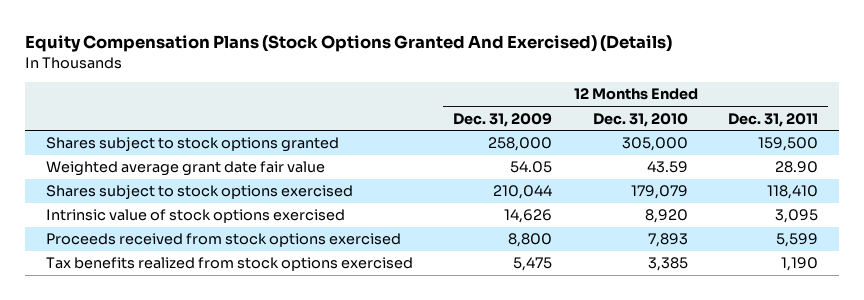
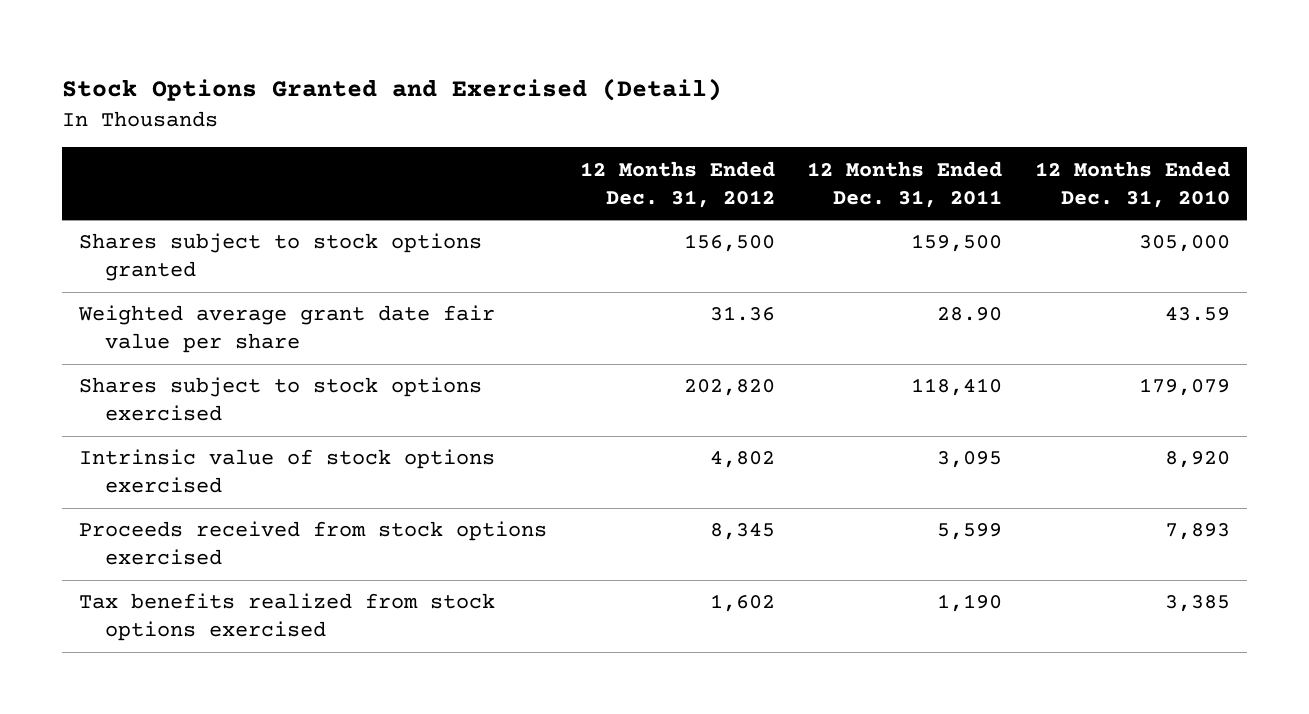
[25,34,673,52] Equity Compensation Plans (Stock Options Granted And Exercised) (Details) -> [62,78,723,102] Stock Options Granted and Exercised (Detail)
[453,112,553,127] Dec. 31, 2009 -> none
none -> [579,160,775,208] 12 Months Ended Dec. 31, 2012
[45,161,325,177] Weighted average grant date fair value -> [77,305,495,354] Weighted average grant date fair value per share

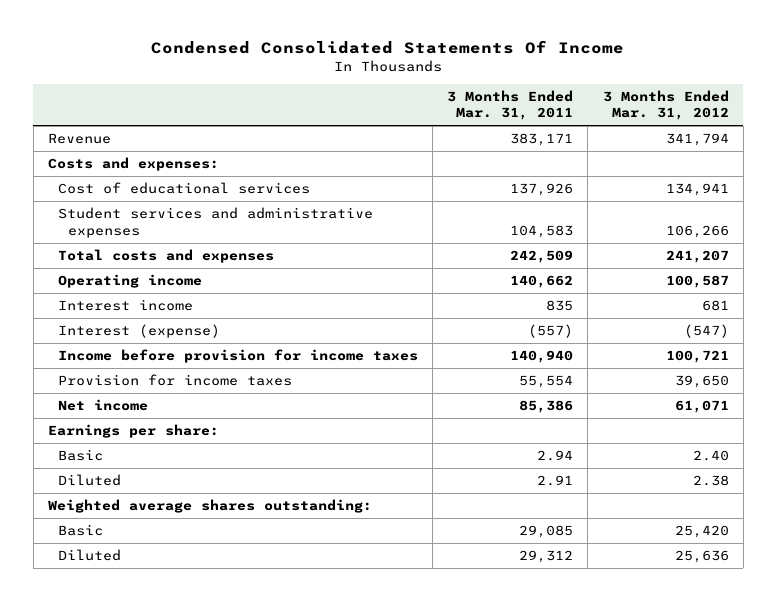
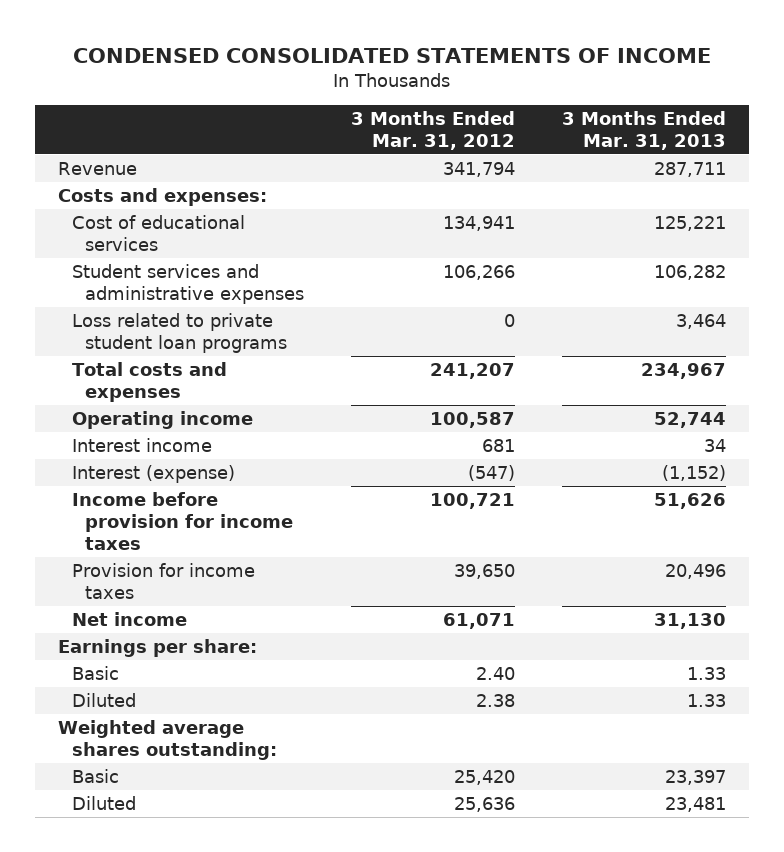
[151,40,625,55] Condensed Consolidated Statements Of Income -> [72,47,711,63] CONDENSED CONSOLIDATED STATEMENTS OF INCOME
[447,89,574,121] 3 Months Ended Mar. 31, 2011 -> none
none -> [561,110,726,150] 3 Months Ended Mar. 31, 2013
none -> [71,312,287,353] Loss related to private student loan programs

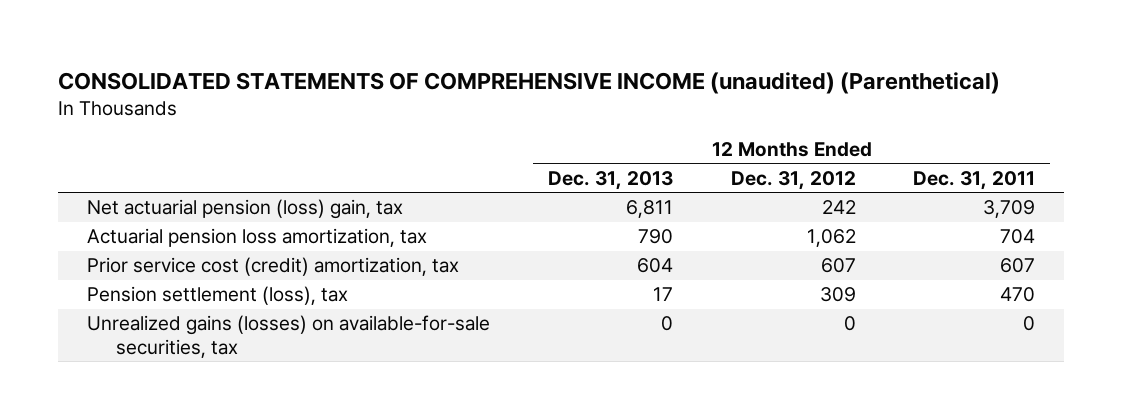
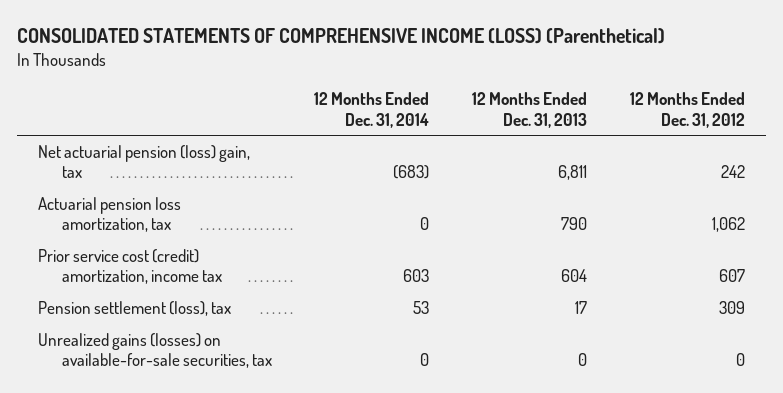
[58,71,1001,94] CONSOLIDATED STATEMENTS OF COMPREHENSIVE INCOME (unaudited) (Parenthetical) -> [16,28,665,45] CONSOLIDATED STATEMENTS OF COMPREHENSIVE INCOME (LOSS) (Parenthetical)
[913,171,1036,191] Dec. 31, 2011 -> none
none -> [314,92,430,128] 12 Months Ended Dec. 31, 2014
[87,257,460,277] Prior service cost (credit) amortization, tax -> [38,248,222,285] Prior service cost (credit) amortization, income tax

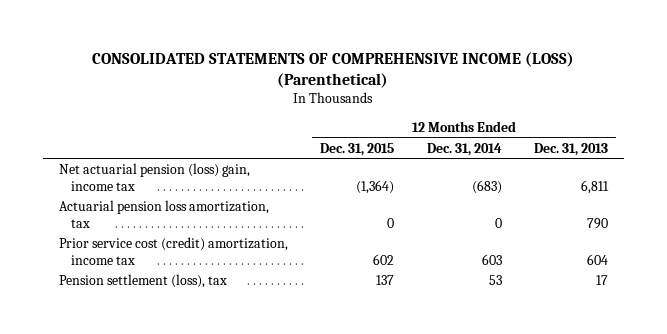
[629,92,745,128] 12 Months Ended Dec. 31, 2012 -> none
none -> [320,142,395,156] Dec. 31, 2015
[38,144,251,179] Net actuarial pension (loss) gain, tax -> [59,162,251,191] Net actuarial pension (loss) gain, income tax
[38,332,272,369] Unrealized gains (losses) on available-for-sale securities, tax -> none

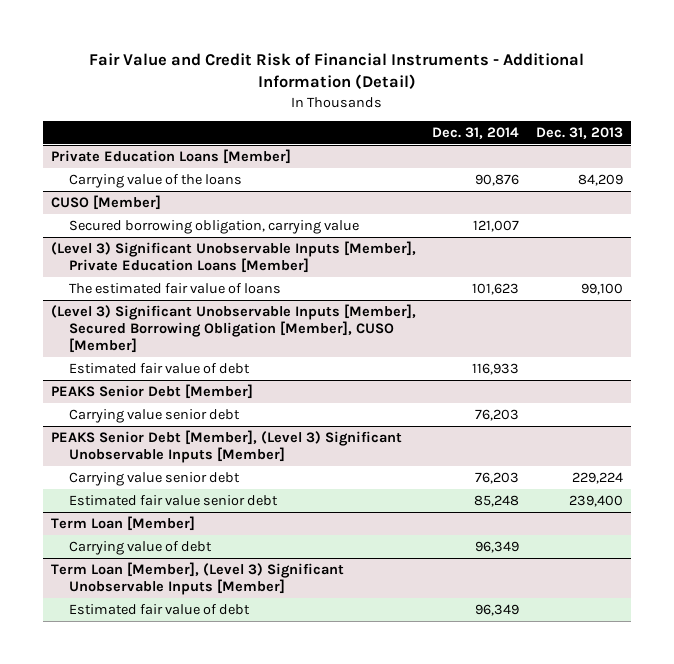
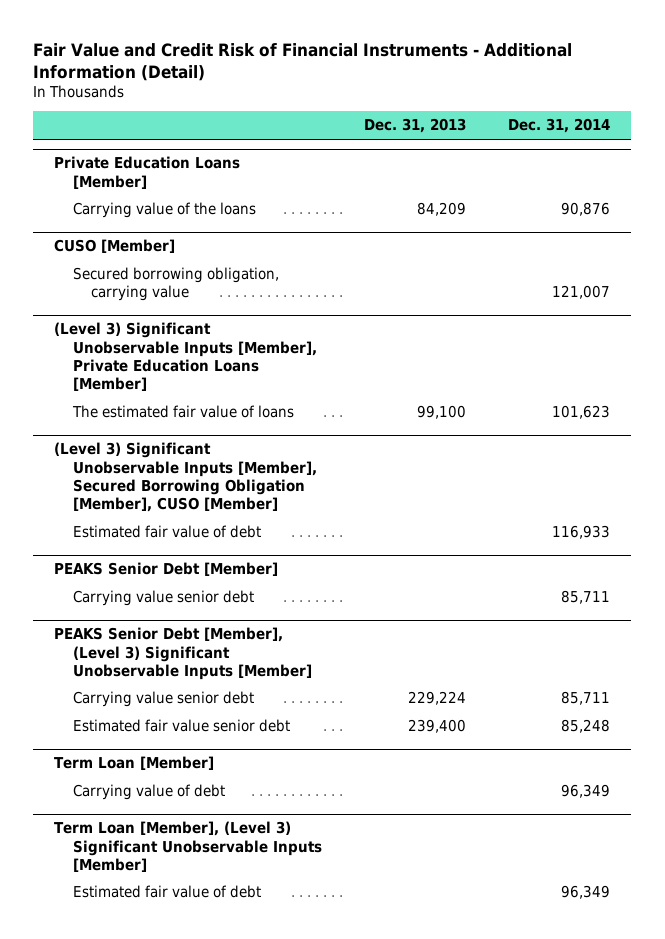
[475,408,520,421] 76,203 -> [561,590,611,605] 85,711
[475,471,520,484] 76,203 -> [561,691,611,706] 85,711

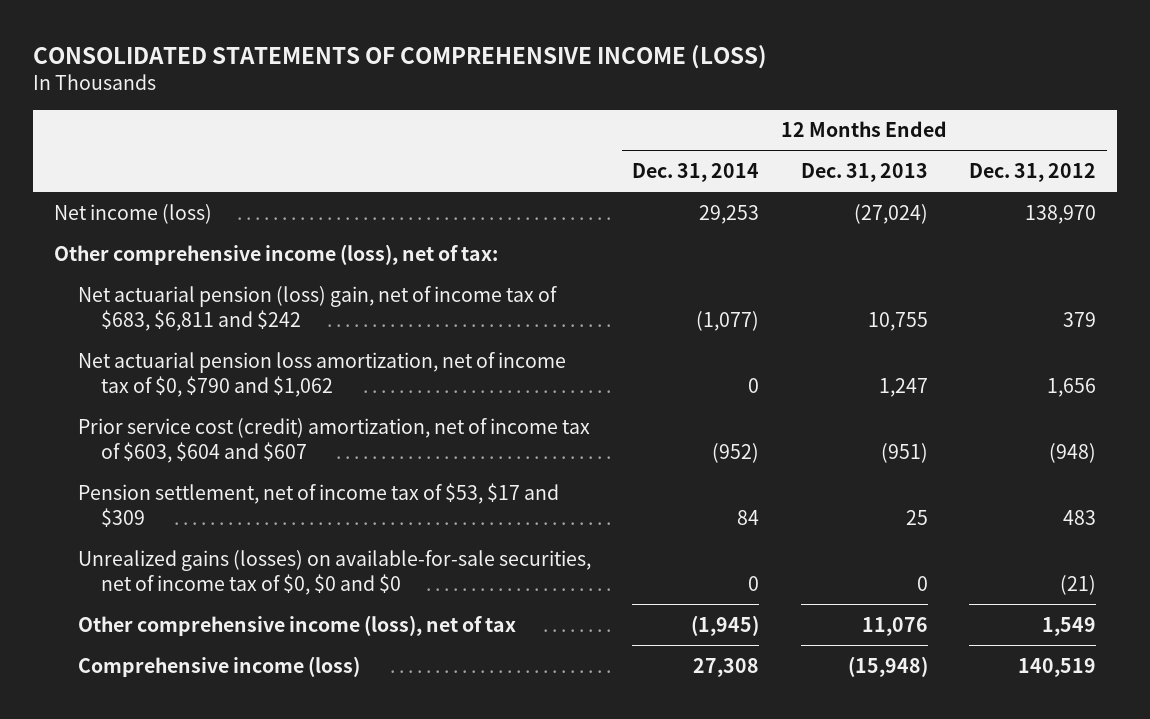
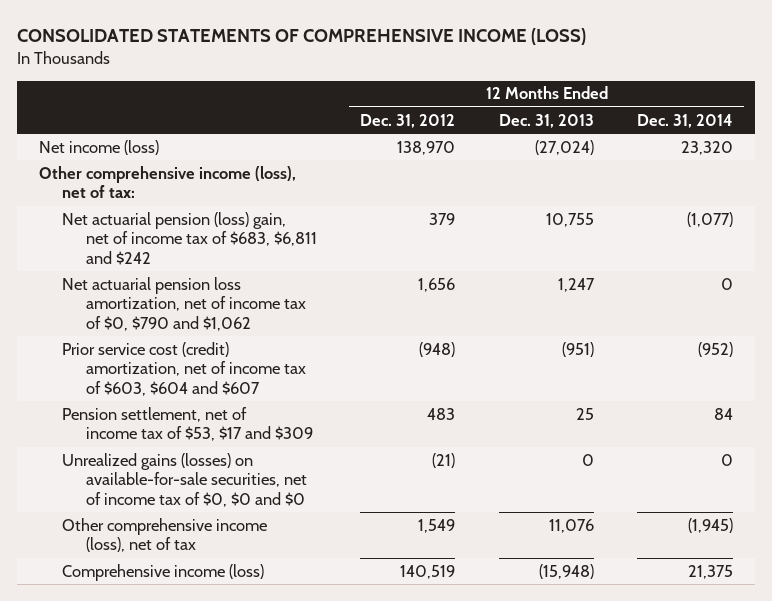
[699,204,760,224] 29,253 -> [681,140,734,155] 23,320
[693,657,760,677] 27,308 -> [688,564,734,579] 21,375

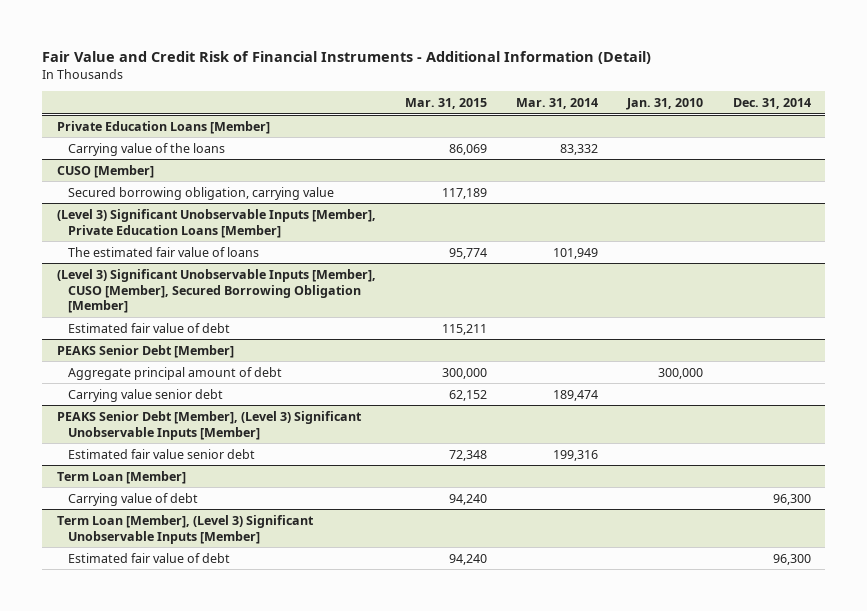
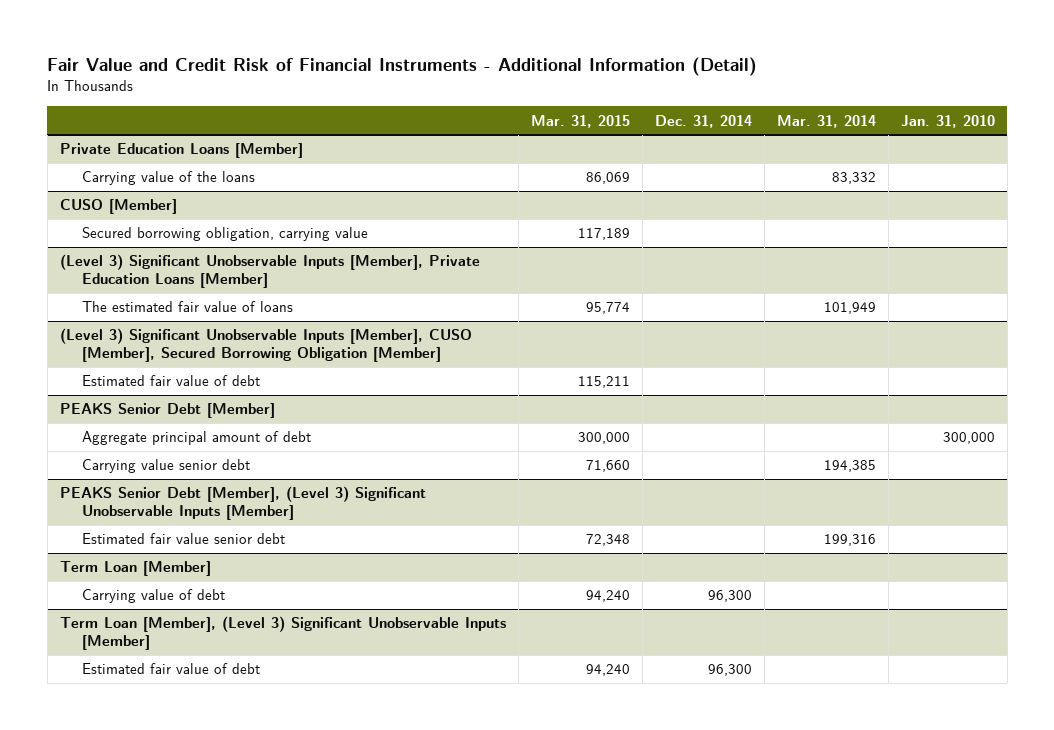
[448,389,487,401] 62,152 -> [585,460,630,473] 71,660
[553,389,599,401] 189,474 -> [823,460,876,473] 194,385

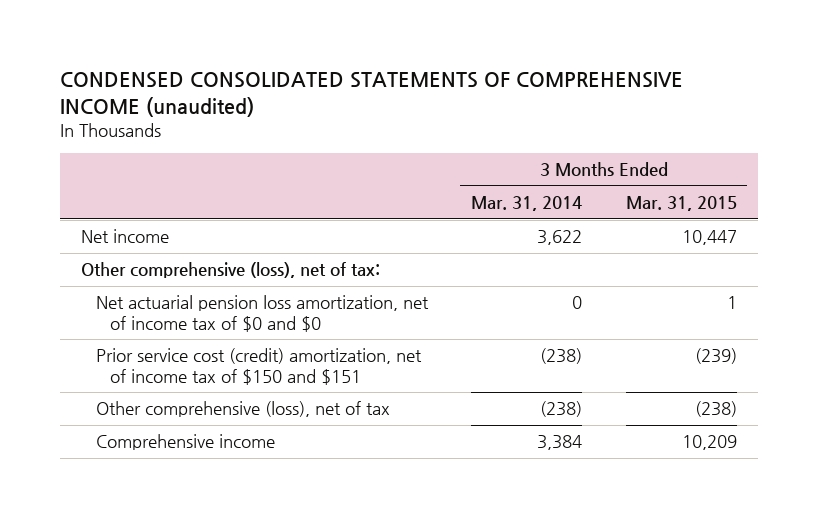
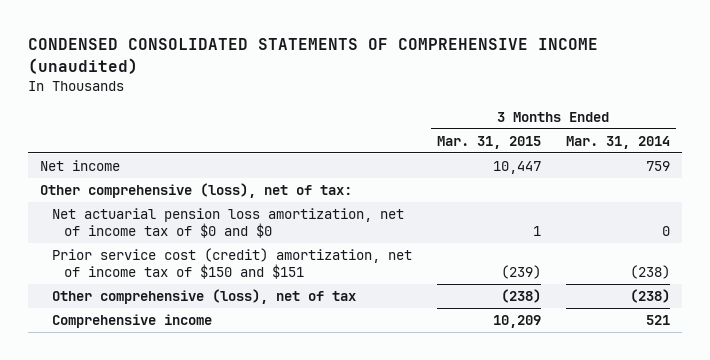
[537,230,583,246] 3,622 -> [645,161,670,172] 759
[537,435,583,451] 3,384 -> [645,315,670,326] 521

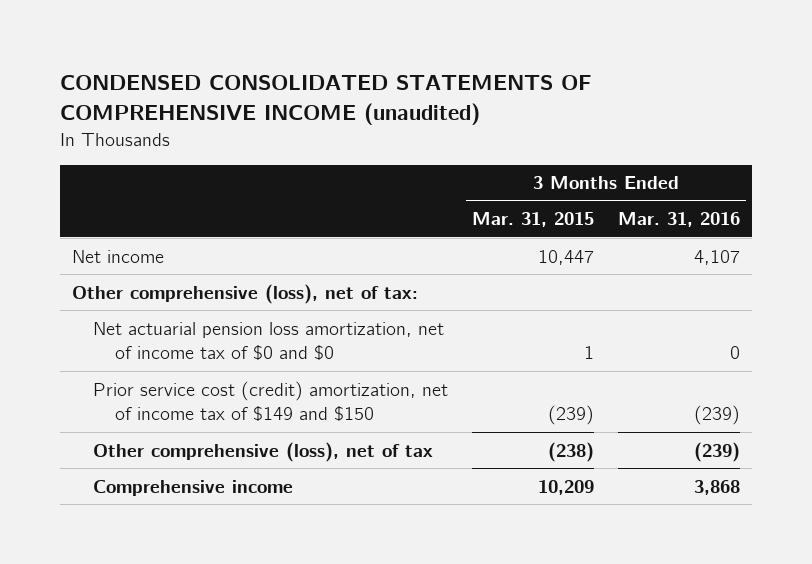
[565,135,670,149] Mar. 31, 2014 -> none
none -> [618,212,741,228] Mar. 31, 2016
[52,248,413,279] Prior service cost (credit) amortization, net of income tax of $150 and $151 -> [93,380,449,422] Prior service cost (credit) amortization, net of income tax of $149 and $150

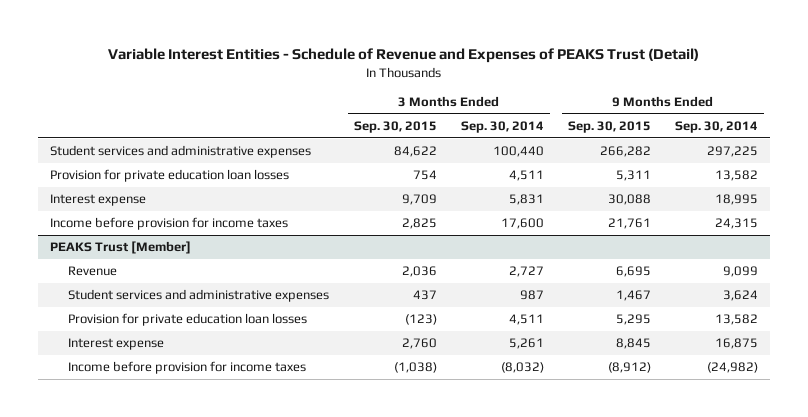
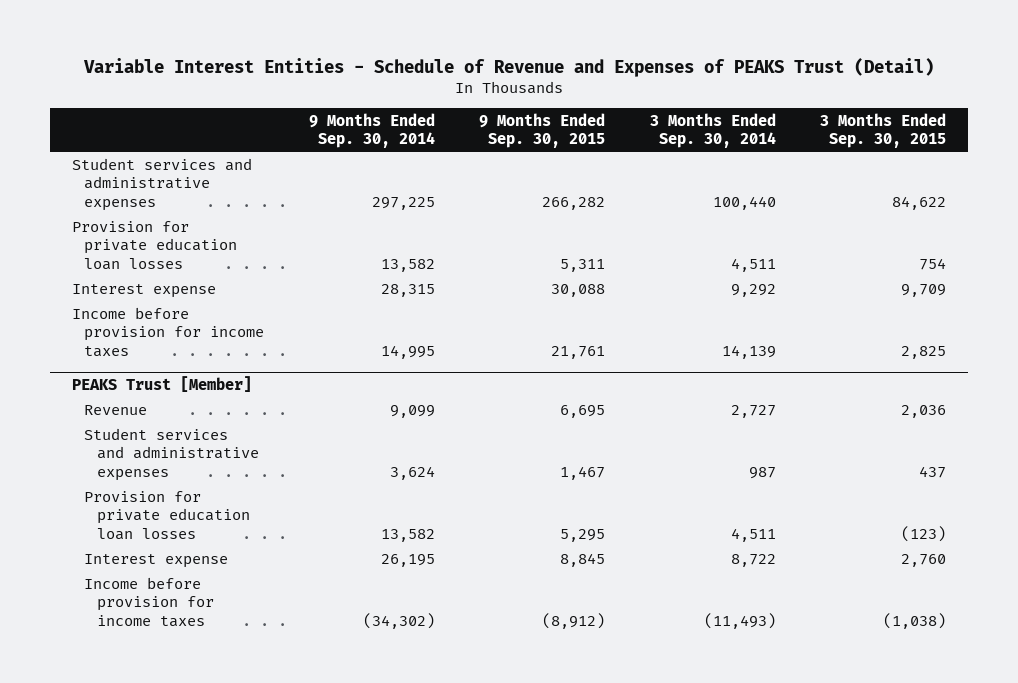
[508,194,544,206] 5,831 -> [730,283,776,297] 9,292
[714,194,758,206] 18,995 -> [380,283,435,297] 28,315
[500,218,544,230] 17,600 -> [721,344,776,359] 14,139
[714,218,758,230] 24,315 -> [380,344,435,359] 14,995
[508,338,544,350] 5,261 -> [730,553,776,567] 8,722
[714,338,758,350] 16,875 -> [380,553,435,567] 26,195
[500,362,544,374] (8,032) -> [703,612,776,629] (11,493)
[706,362,758,374] (24,982) -> [362,612,435,629] (34,302)

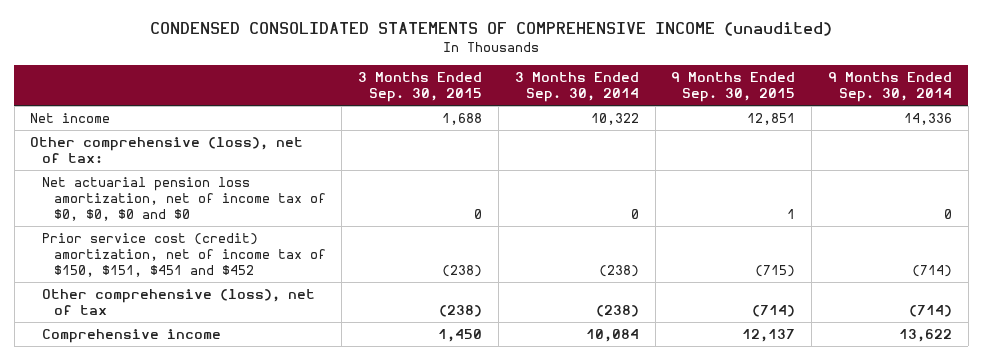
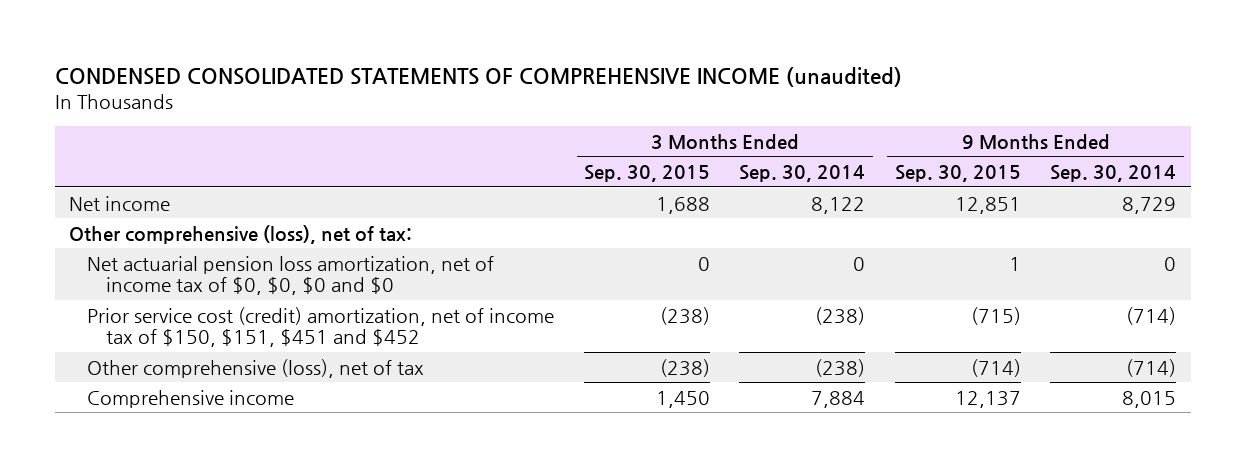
[590,112,639,125] 10,322 -> [811,196,866,214] 8,122
[904,112,953,125] 14,336 -> [1122,196,1177,214] 8,729
[585,328,639,342] 10,084 -> [811,390,866,408] 7,884
[899,328,953,342] 13,622 -> [1122,390,1177,408] 8,015

